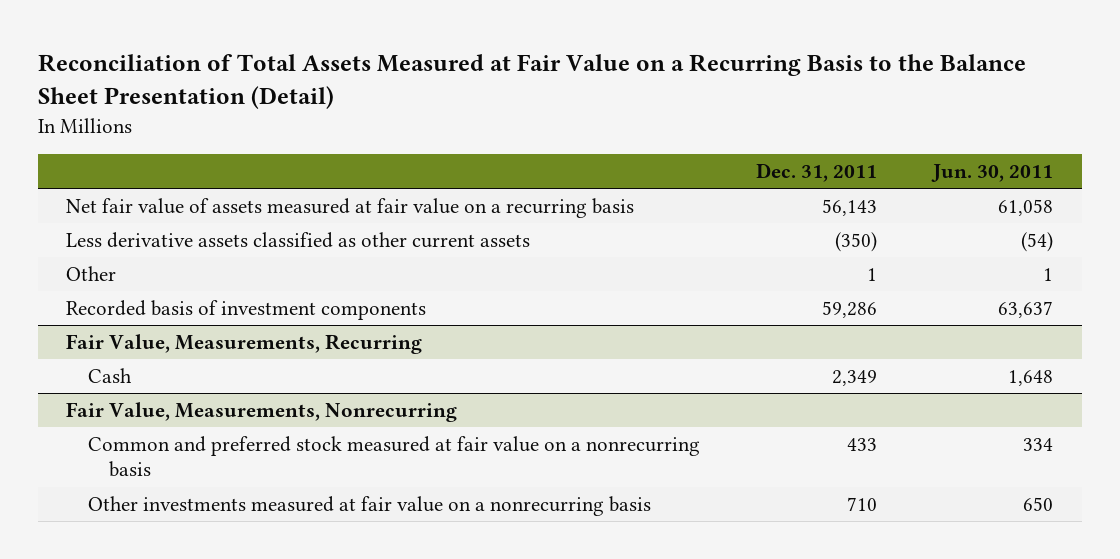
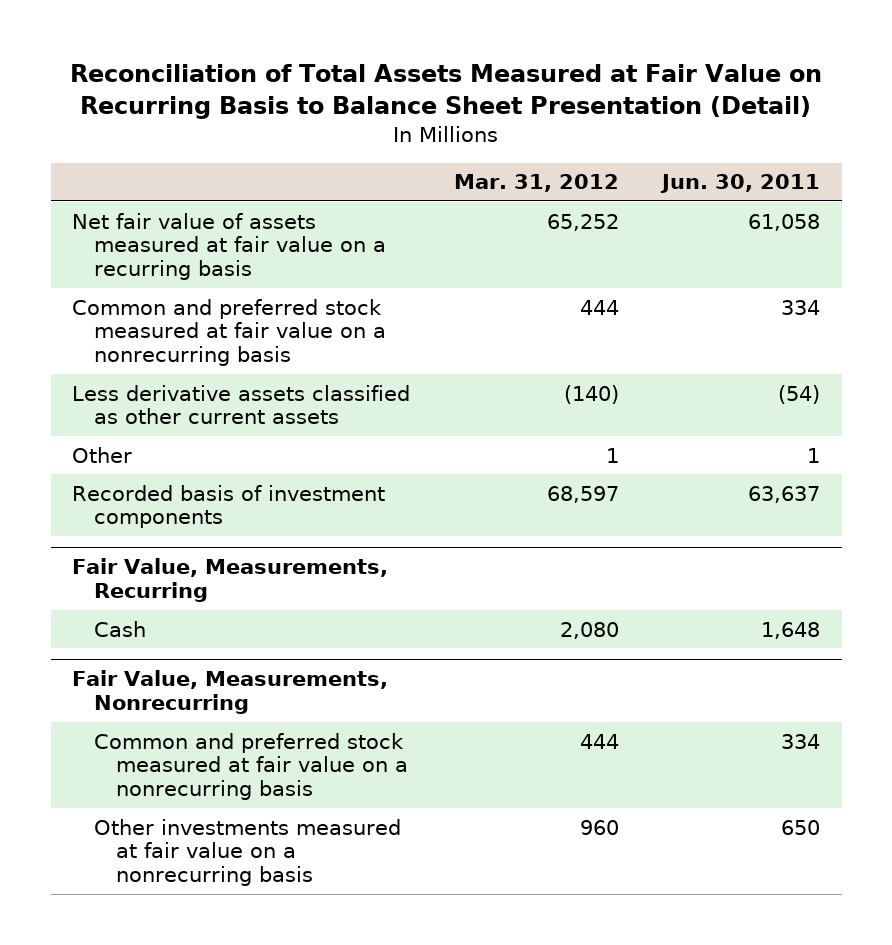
[38,54,1027,110] Reconciliation of Total Assets Measured at Fair Value on a Recurring Basis to the Balance Sheet Presentation (Detail) -> [70,64,823,120] Reconciliation of Total Assets Measured at Fair Value on Recurring Basis to Balance Sheet Presentation (Detail)
[756,163,878,183] Dec. 31, 2011 -> none
none -> [453,174,619,193] Mar. 31, 2012
none -> [72,298,387,367] Common and preferred stock measured at fair value on a nonrecurring basis

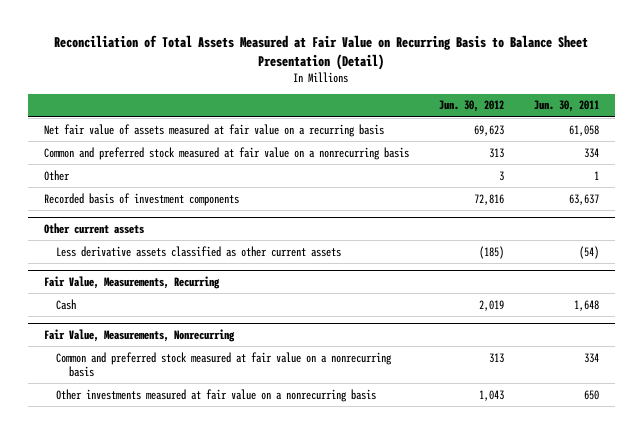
[453,174,619,193] Mar. 31, 2012 -> none
none -> [438,100,504,113] Jun. 30, 2012
[72,384,411,425] Less derivative assets classified as other current assets -> none
none -> [43,222,144,234] Other current assets
none -> [56,245,342,257] Less derivative assets classified as other current assets

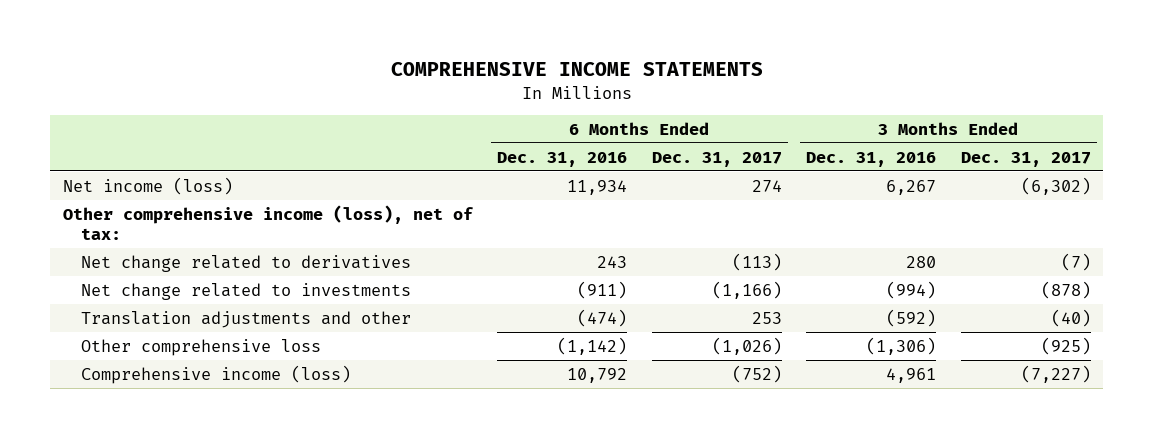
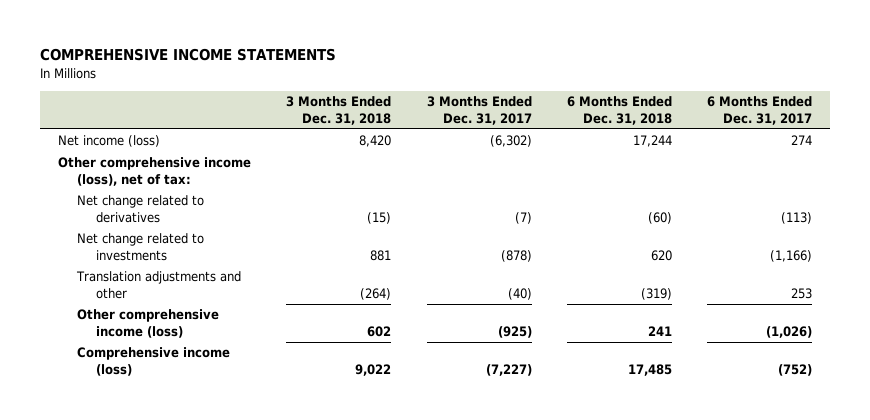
[497,151,628,167] Dec. 31, 2016 -> none
[806,151,937,167] Dec. 31, 2016 -> none
none -> [286,96,392,125] 3 Months Ended Dec. 31, 2018
none -> [566,96,672,125] 6 Months Ended Dec. 31, 2018
[80,338,321,356] Other comprehensive loss -> [77,309,220,339] Other comprehensive income (loss)

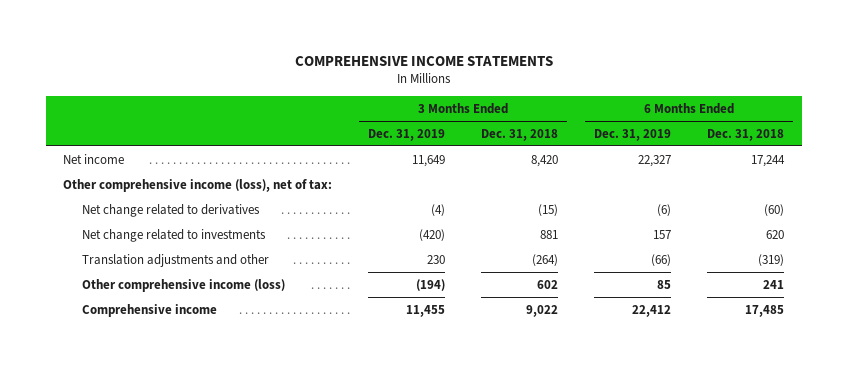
[426,96,532,125] 3 Months Ended Dec. 31, 2017 -> none
[707,96,813,125] 6 Months Ended Dec. 31, 2017 -> none
none -> [368,128,446,141] Dec. 31, 2019
none -> [593,128,671,141] Dec. 31, 2019
[57,135,160,148] Net income (loss) -> [63,153,125,164] Net income
[77,347,231,377] Comprehensive income (loss) -> [82,303,218,317] Comprehensive income

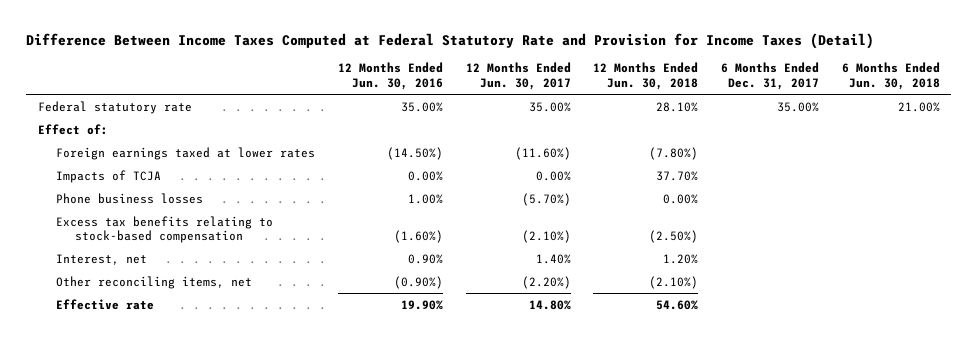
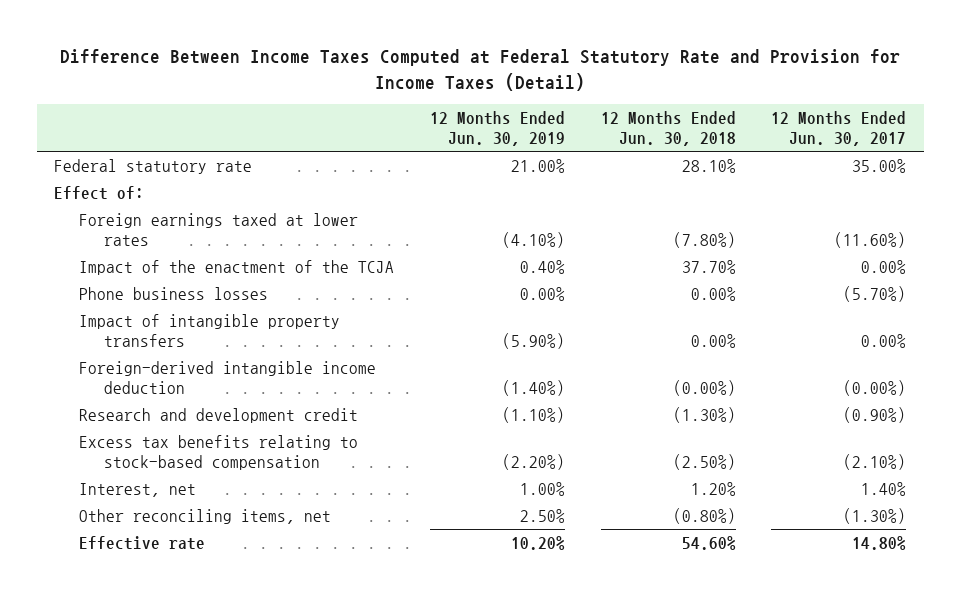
[337,62,443,91] 12 Months Ended Jun. 30, 2016 -> none
[721,62,820,91] 6 Months Ended Dec. 31, 2017 -> none
[842,62,941,91] 6 Months Ended Jun. 30, 2018 -> none
none -> [430,111,566,146] 12 Months Ended Jun. 30, 2019
[56,169,162,183] Impacts of TCJA -> [79,259,395,275] Impact of the enactment of the TCJA
none -> [79,313,341,347] Impact of intangible property transfers
none -> [79,360,377,394] Foreign-derived intangible income deduction
none -> [79,407,359,423] Research and development credit
[521,275,571,289] (2.20%) -> [843,507,907,524] (1.30%)
[649,275,699,289] (2.10%) -> [672,507,736,524] (0.80%)

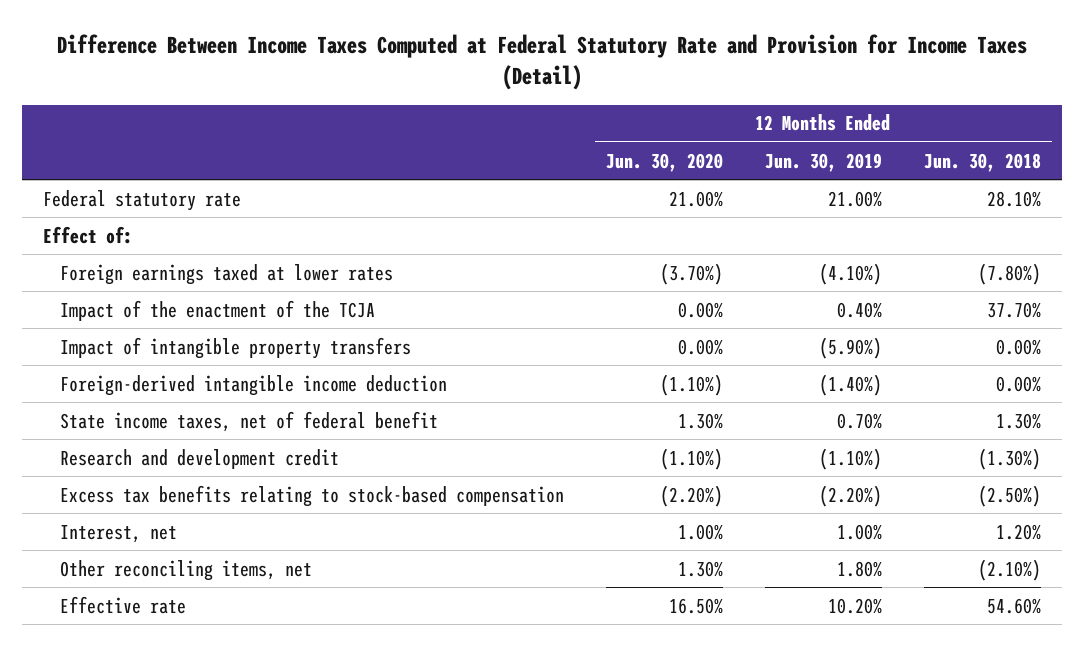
[771,111,907,146] 12 Months Ended Jun. 30, 2017 -> none
none -> [605,152,723,172] Jun. 30, 2020
[79,286,269,300] Phone business losses -> none
[672,379,736,396] (0.00%) -> [996,375,1042,392] 0.00%
none -> [59,410,438,432] State income taxes, net of federal benefit
[520,508,566,523] 2.50% -> [836,560,882,577] 1.80%
[672,507,736,524] (0.80%) -> [978,558,1042,581] (2.10%)

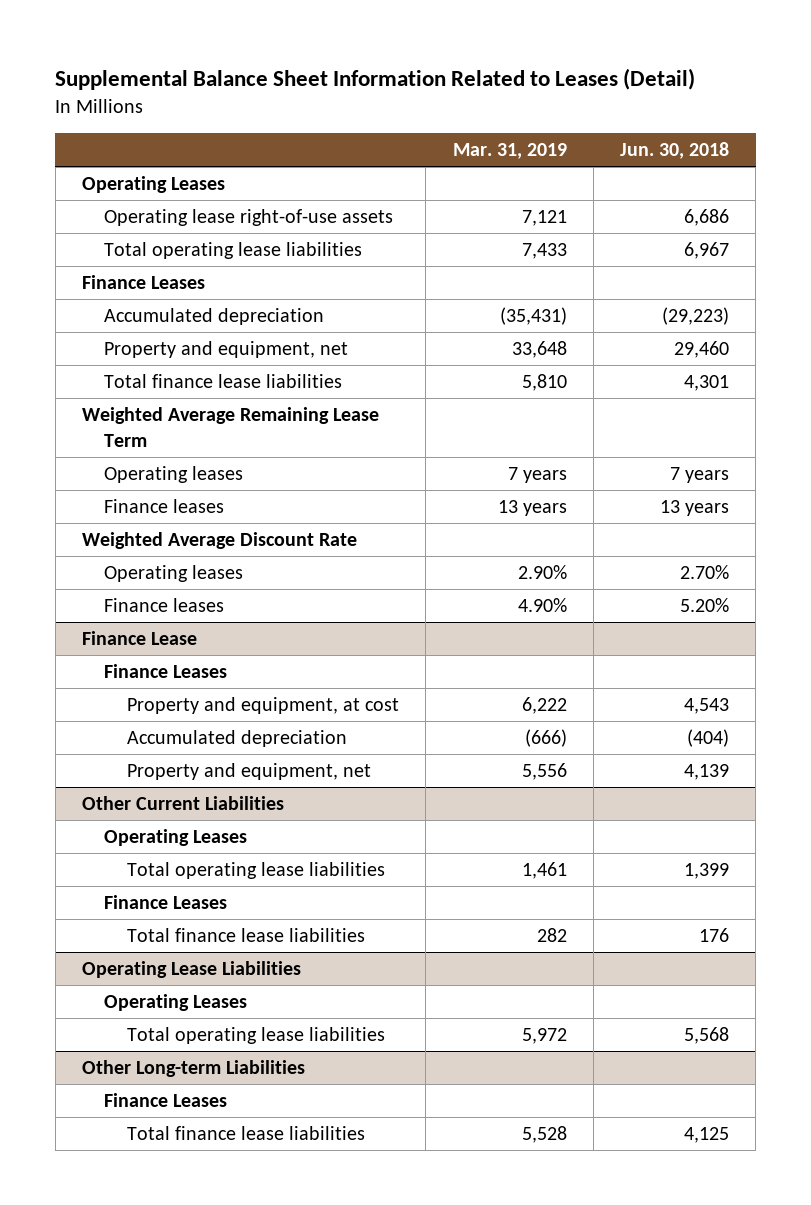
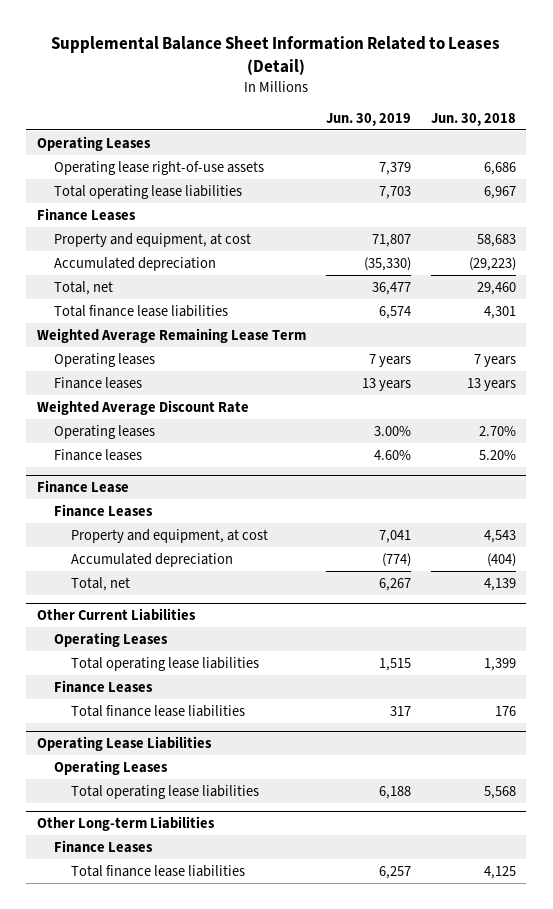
[452,143,567,160] Mar. 31, 2019 -> none
none -> [325,112,411,126] Jun. 30, 2019
none -> [53,232,251,247] Property and equipment, at cost
[104,341,349,359] Property and equipment, net -> [53,280,113,295] Total, net
[127,763,372,781] Property and equipment, net -> [70,576,130,591] Total, net

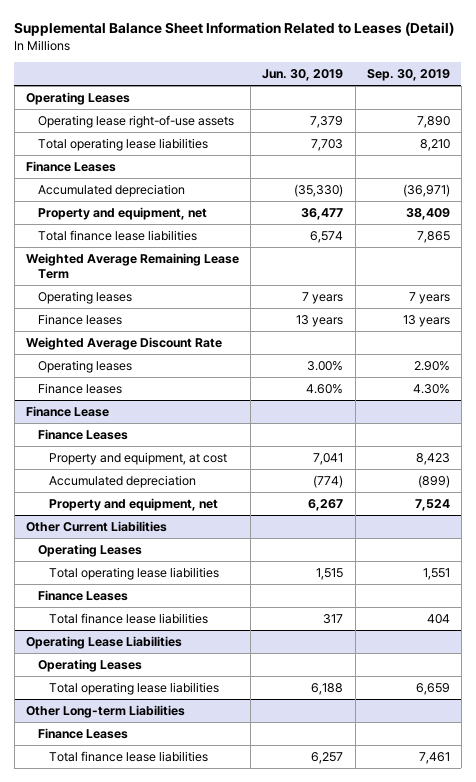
[431,112,517,126] Jun. 30, 2018 -> none
none -> [366,69,450,82] Sep. 30, 2019
[53,232,251,247] Property and equipment, at cost -> none
[53,280,113,295] Total, net -> [37,206,207,220] Property and equipment, net
[70,576,130,591] Total, net -> [49,497,219,511] Property and equipment, net

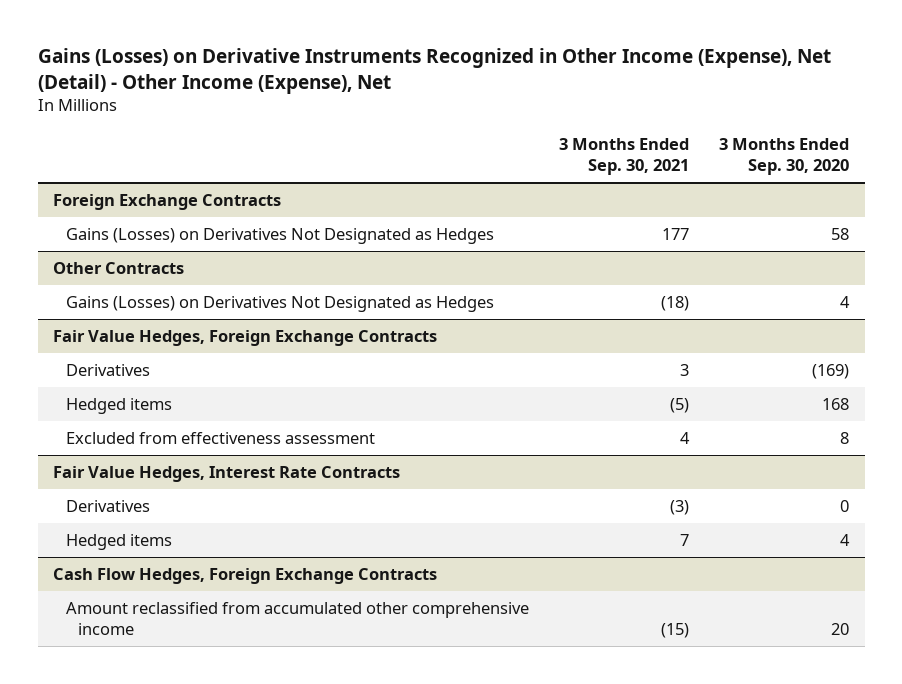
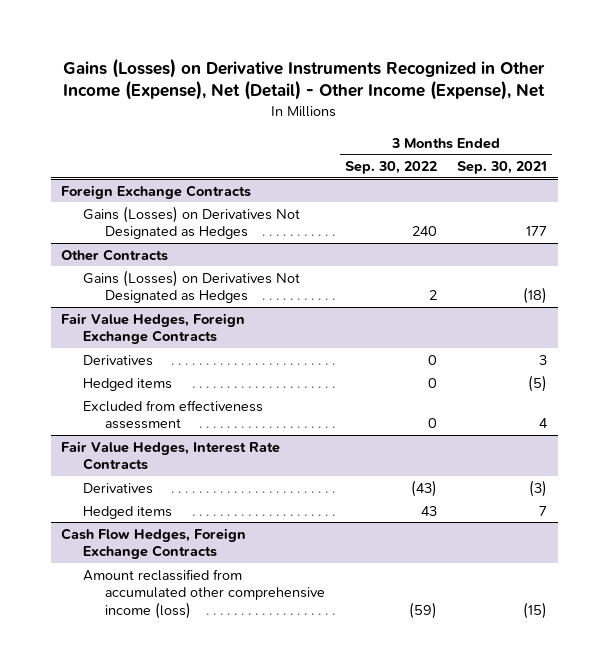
[719,138,850,176] 3 Months Ended Sep. 30, 2020 -> none
none -> [345,160,438,174] Sep. 30, 2022
[65,601,529,635] Amount reclassified from accumulated other comprehensive income -> [82,568,325,619] Amount reclassified from accumulated other comprehensive income (loss)

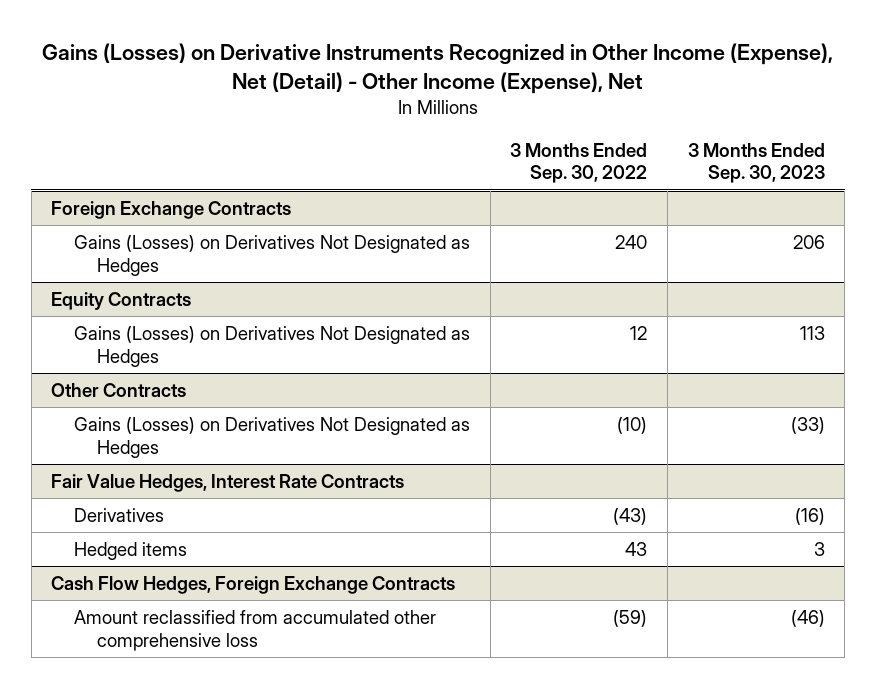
[457,160,548,174] Sep. 30, 2021 -> none
none -> [687,142,825,184] 3 Months Ended Sep. 30, 2023
none -> [51,291,192,310] Equity Contracts
none -> [74,325,471,367] Gains (Losses) on Derivatives Not Designated as Hedges
[60,312,245,345] Fair Value Hedges, Foreign Exchange Contracts -> none
[82,354,153,366] Derivatives -> none
[82,377,172,391] Hedged items -> none
[82,399,263,430] Excluded from effectiveness assessment -> none
[429,290,438,301] 2 -> [617,416,648,434] (10)
[82,568,325,619] Amount reclassified from accumulated other comprehensive income (loss) -> [74,609,437,651] Amount reclassified from accumulated other comprehensive loss

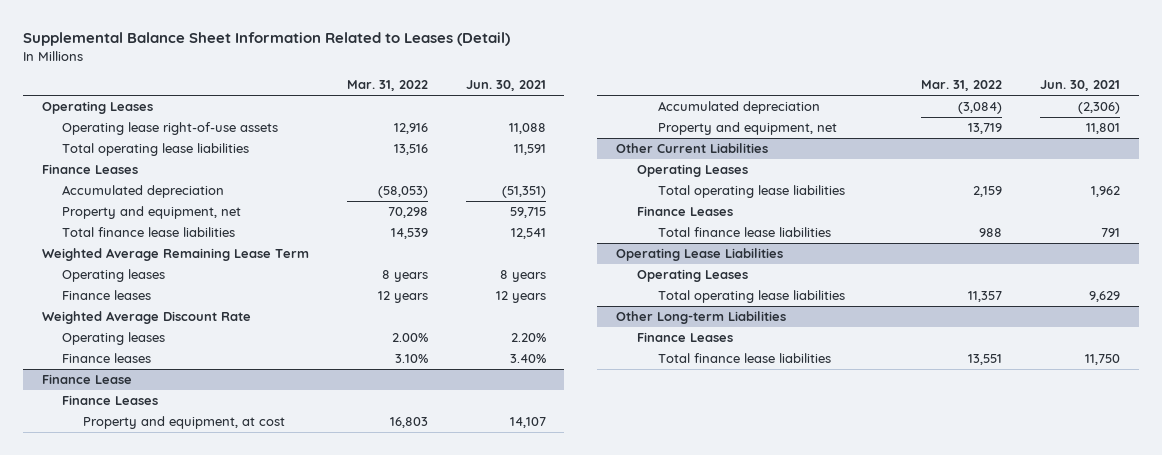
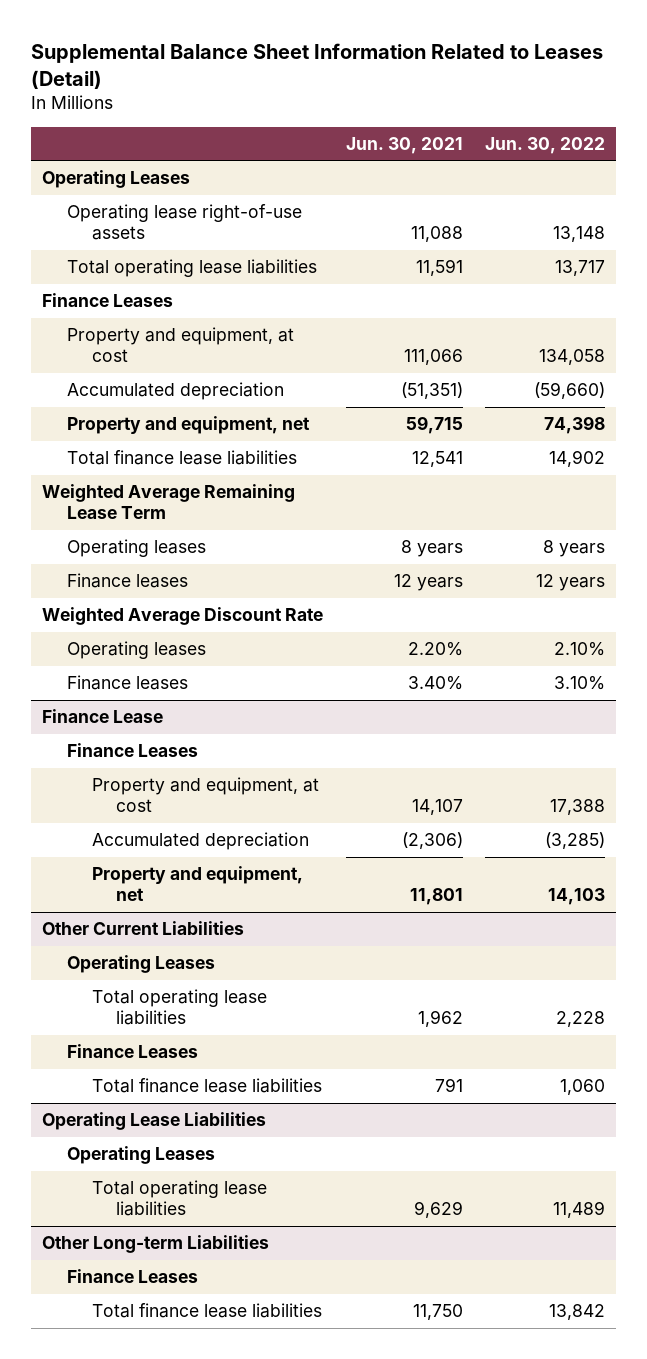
[346,80,428,92] Mar. 31, 2022 -> none
none -> [484,136,605,154] Jun. 30, 2022
none -> [67,327,295,363] Property and equipment, at cost

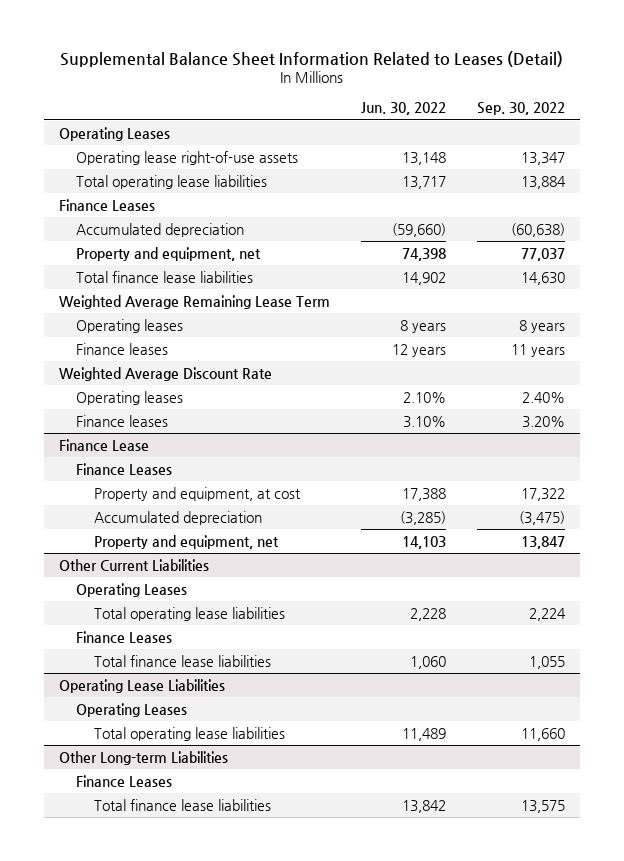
[345,136,463,154] Jun. 30, 2021 -> none
none -> [476,102,565,116] Sep. 30, 2022
[67,327,295,363] Property and equipment, at cost -> none

